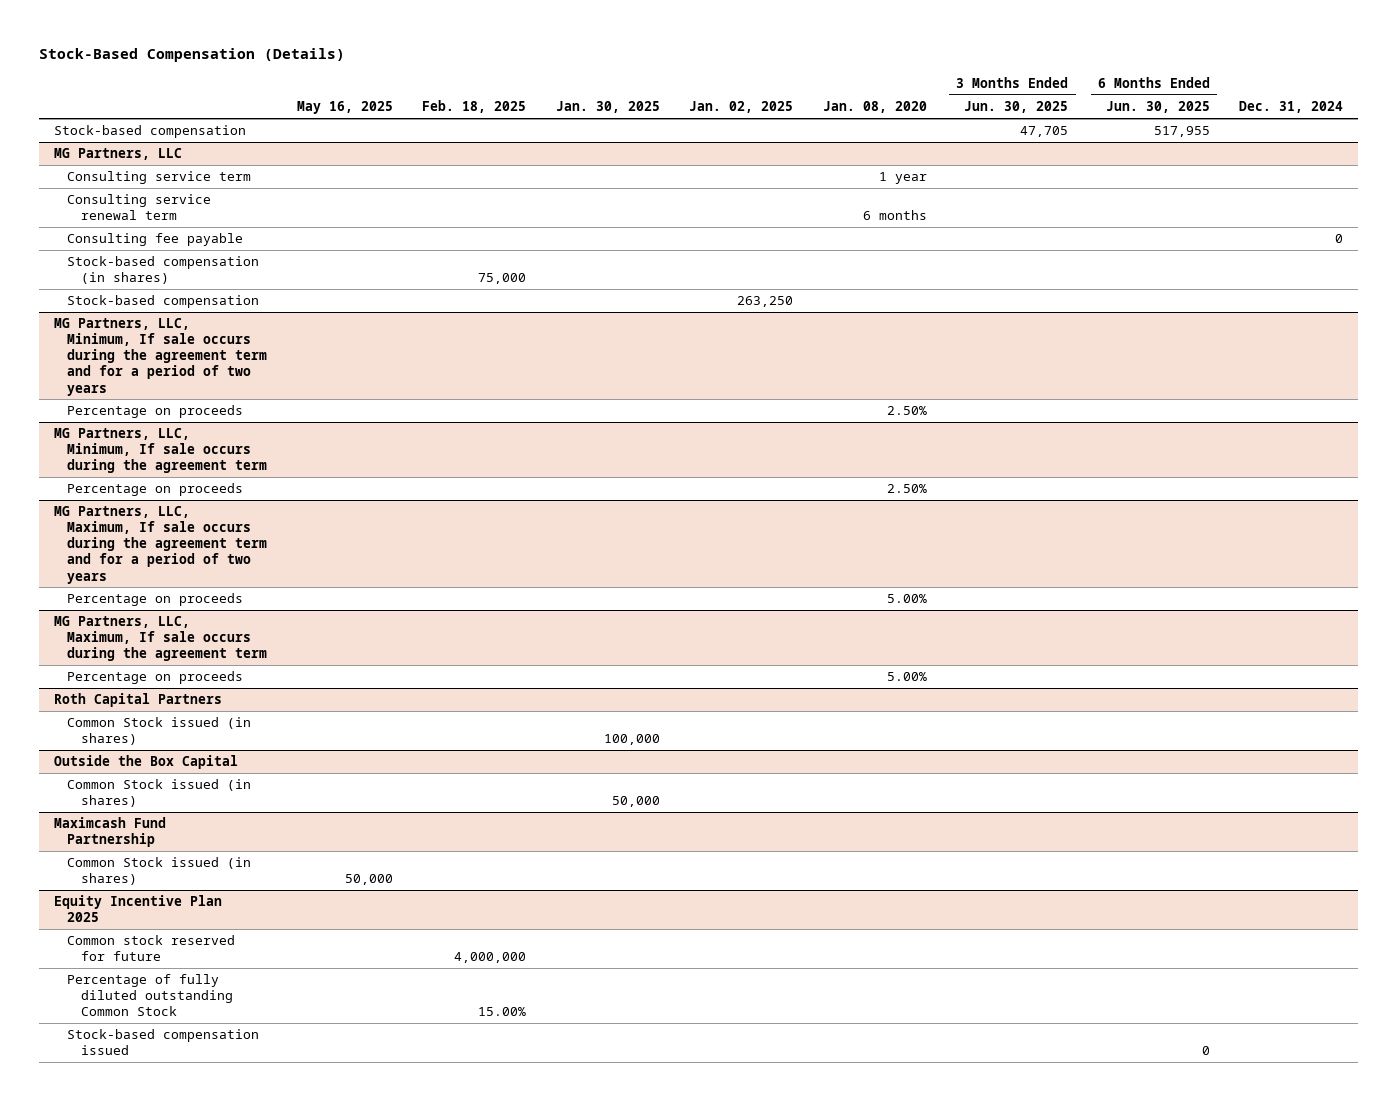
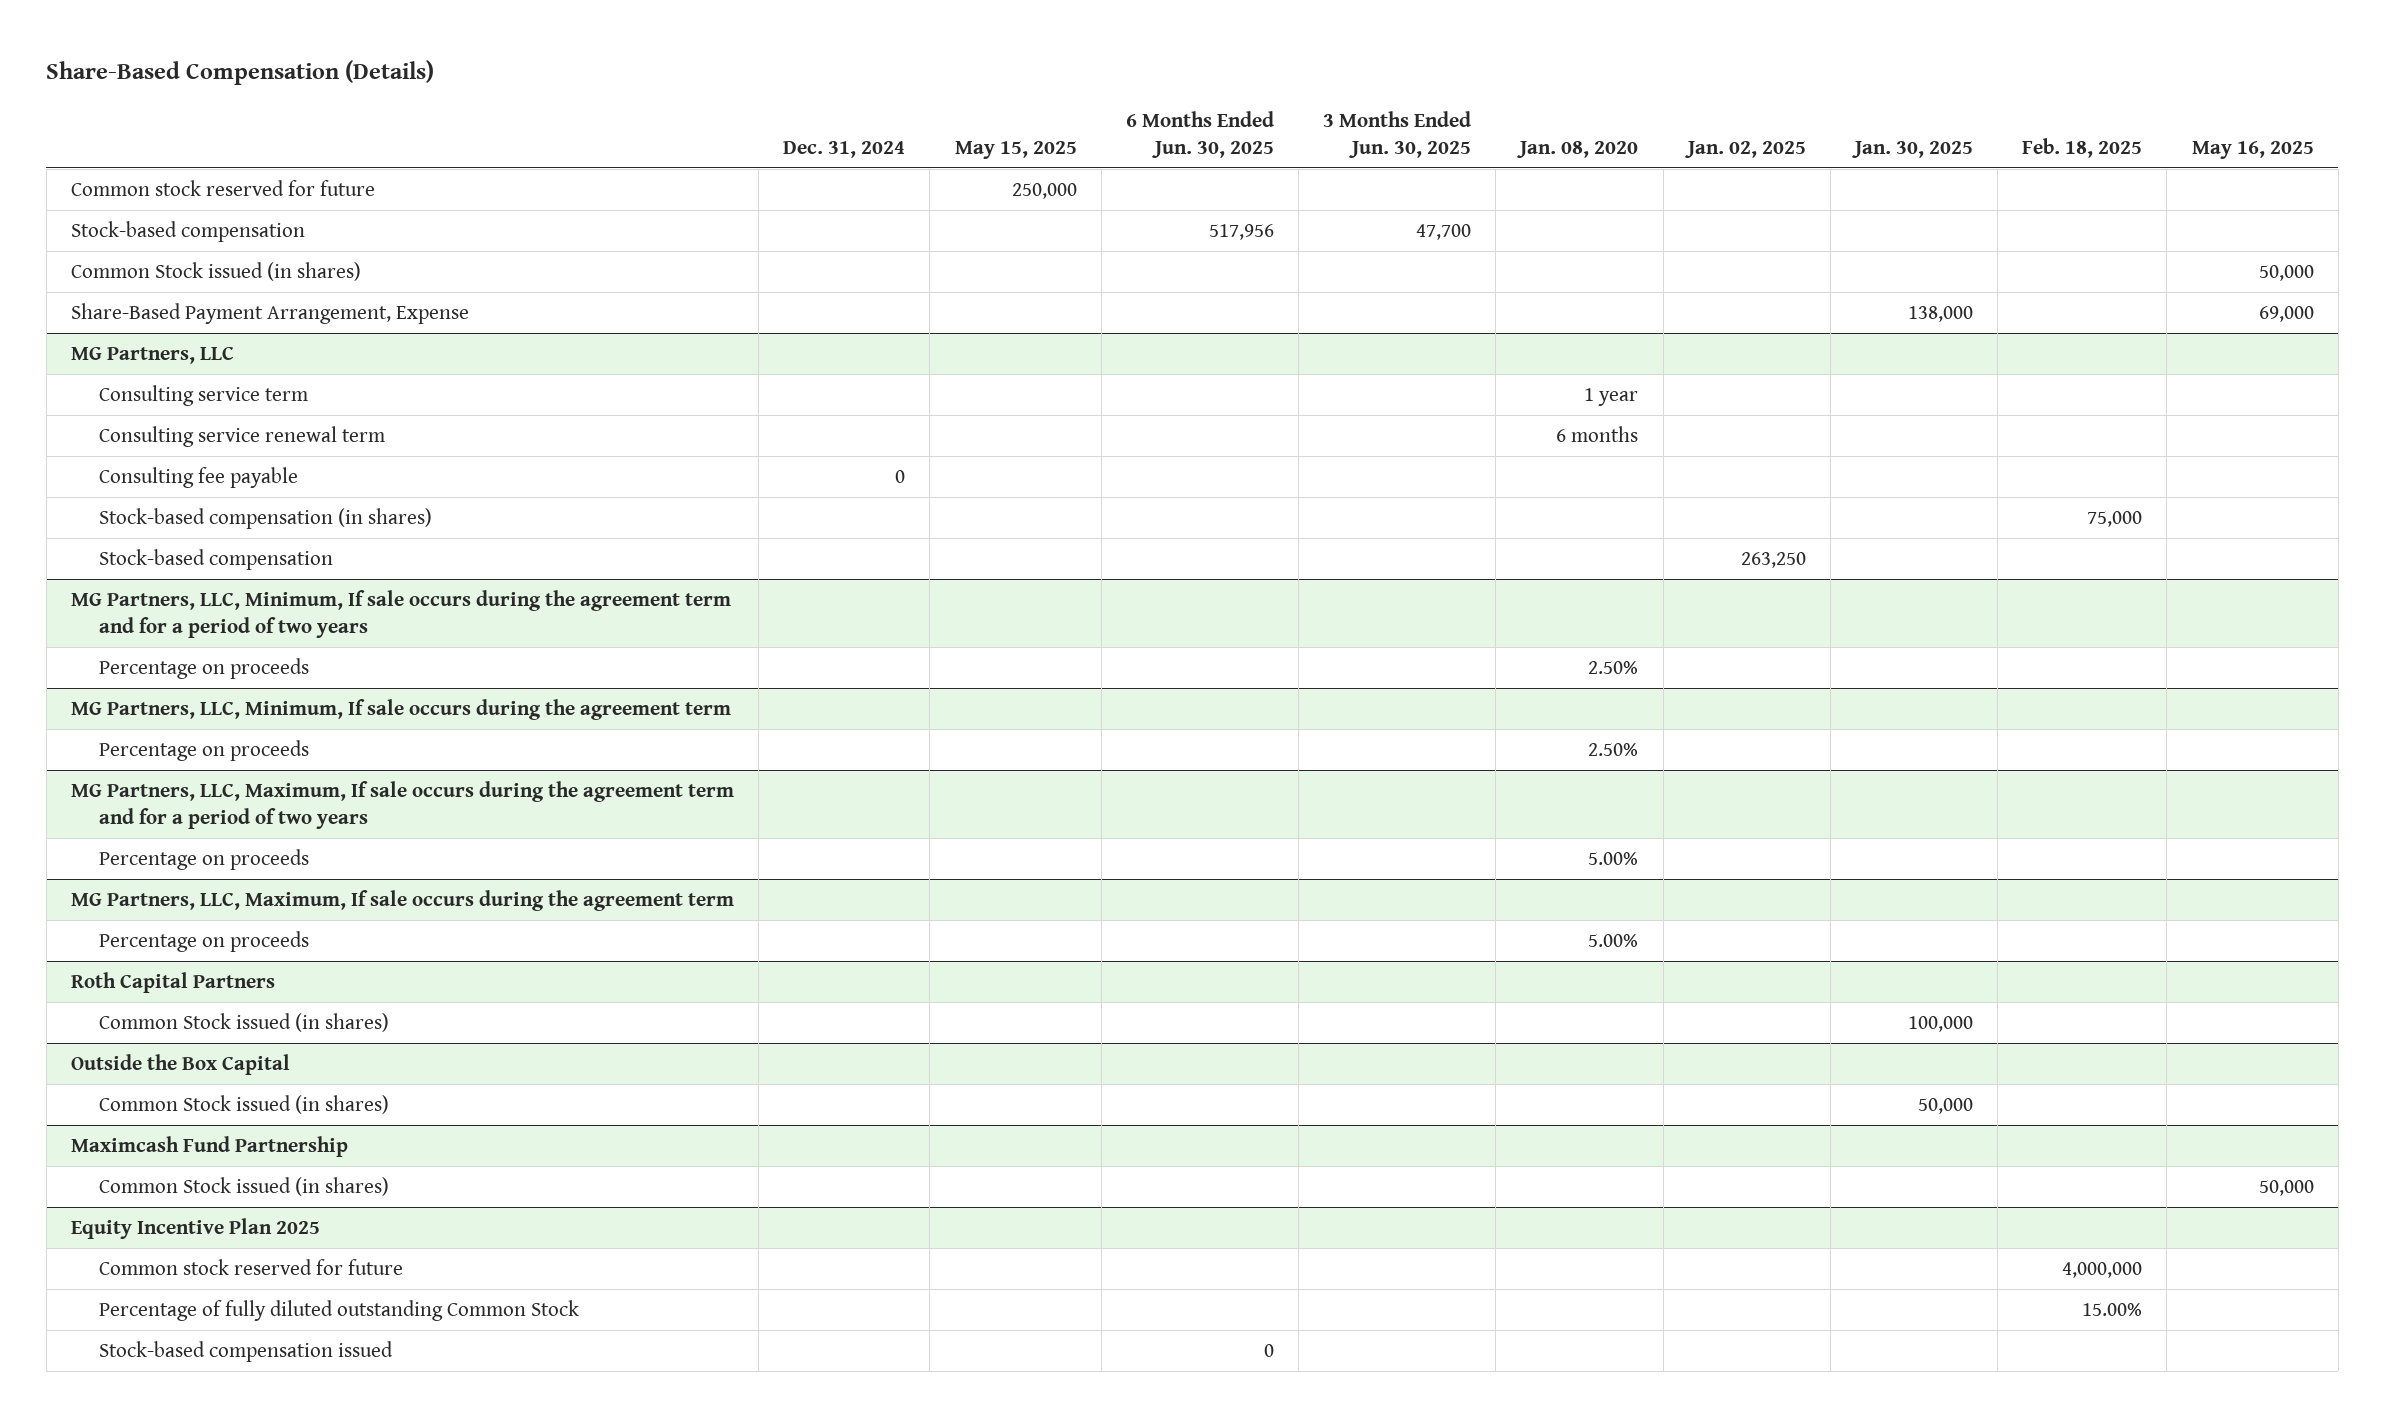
[39,48,346,63] Stock-Based Compensation (Details) -> [46,59,435,85] Share-Based Compensation (Details)
none -> [954,140,1077,159] May 15, 2025
none -> [71,179,376,196] Common stock reserved for future
[1020,126,1069,138] 47,705 -> [1416,223,1472,240] 47,700
[1153,126,1210,138] 517,955 -> [1208,223,1274,240] 517,956
none -> [71,261,362,281] Common Stock issued (in shares)
none -> [71,302,470,324] Share-Based Payment Arrangement, Expense

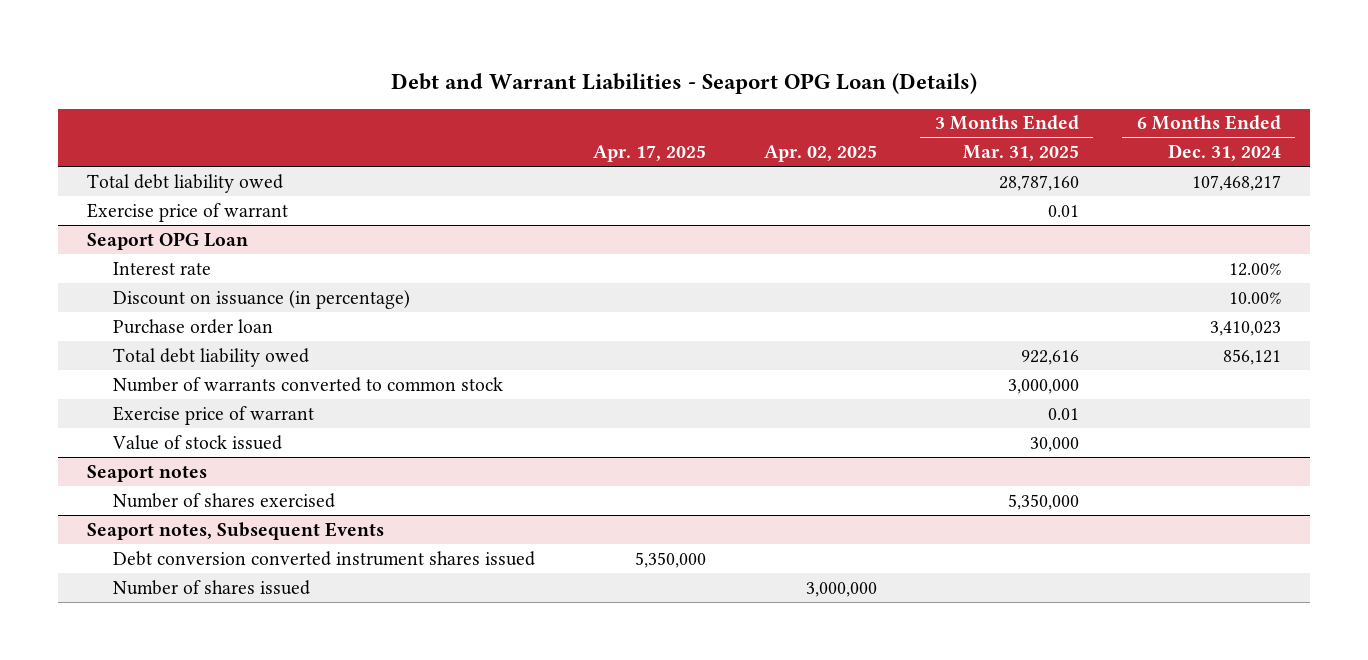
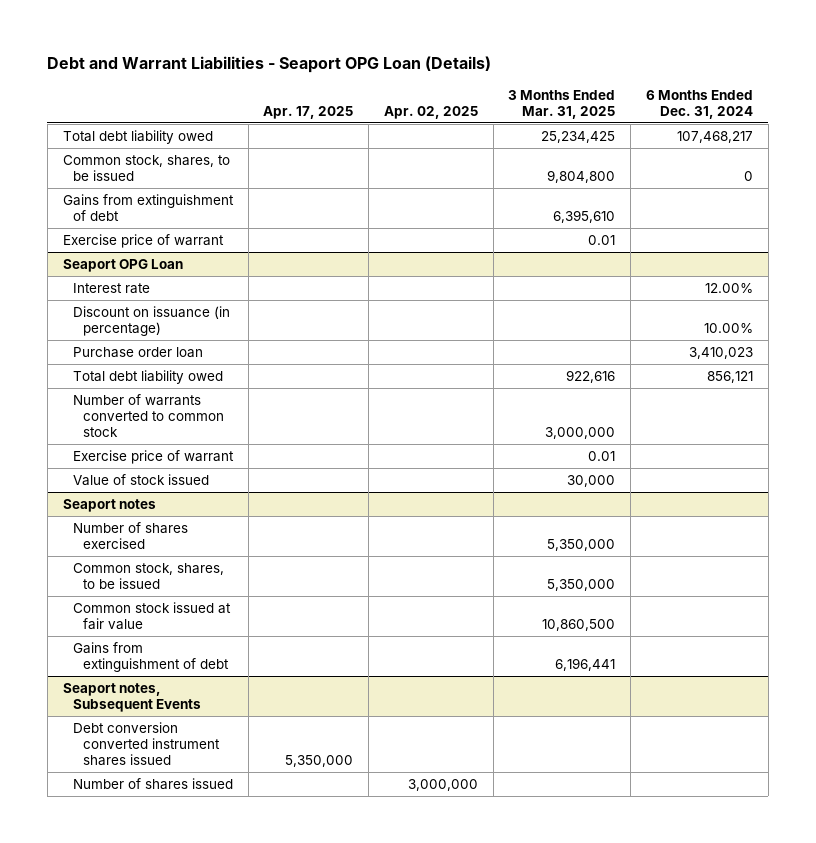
[998,174,1079,191] 28,787,160 -> [541,131,616,144] 25,234,425
none -> [62,155,230,182] Common stock, shares, to be issued
none -> [62,194,234,222] Gains from extinguishment of debt
none -> [72,563,224,590] Common stock, shares, to be issued
none -> [72,602,231,631] Common stock issued at fair value
none -> [72,642,229,673] Gains from extinguishment of debt

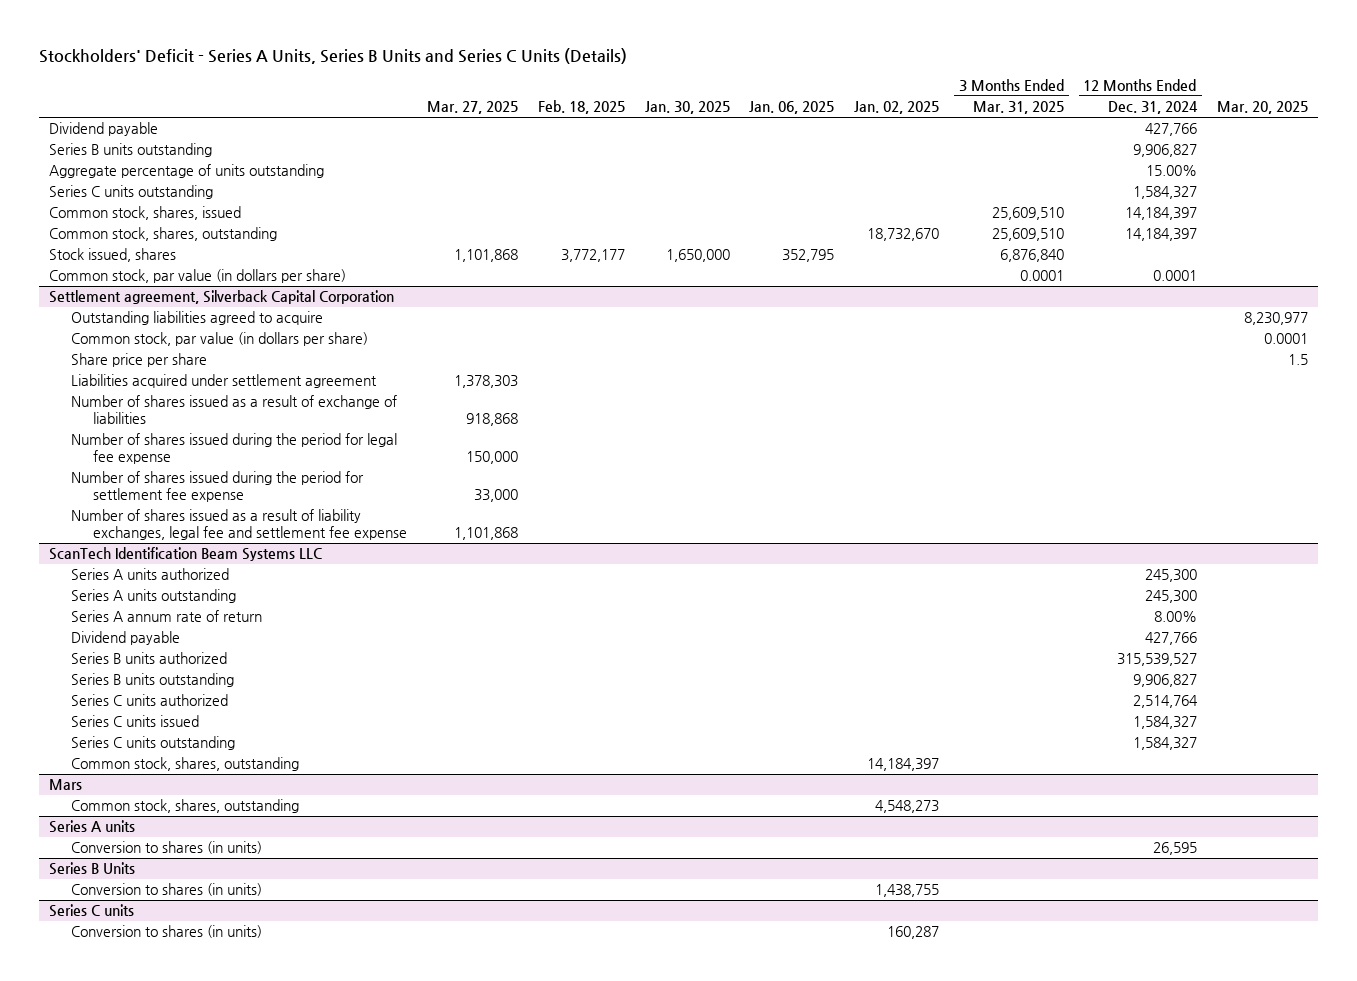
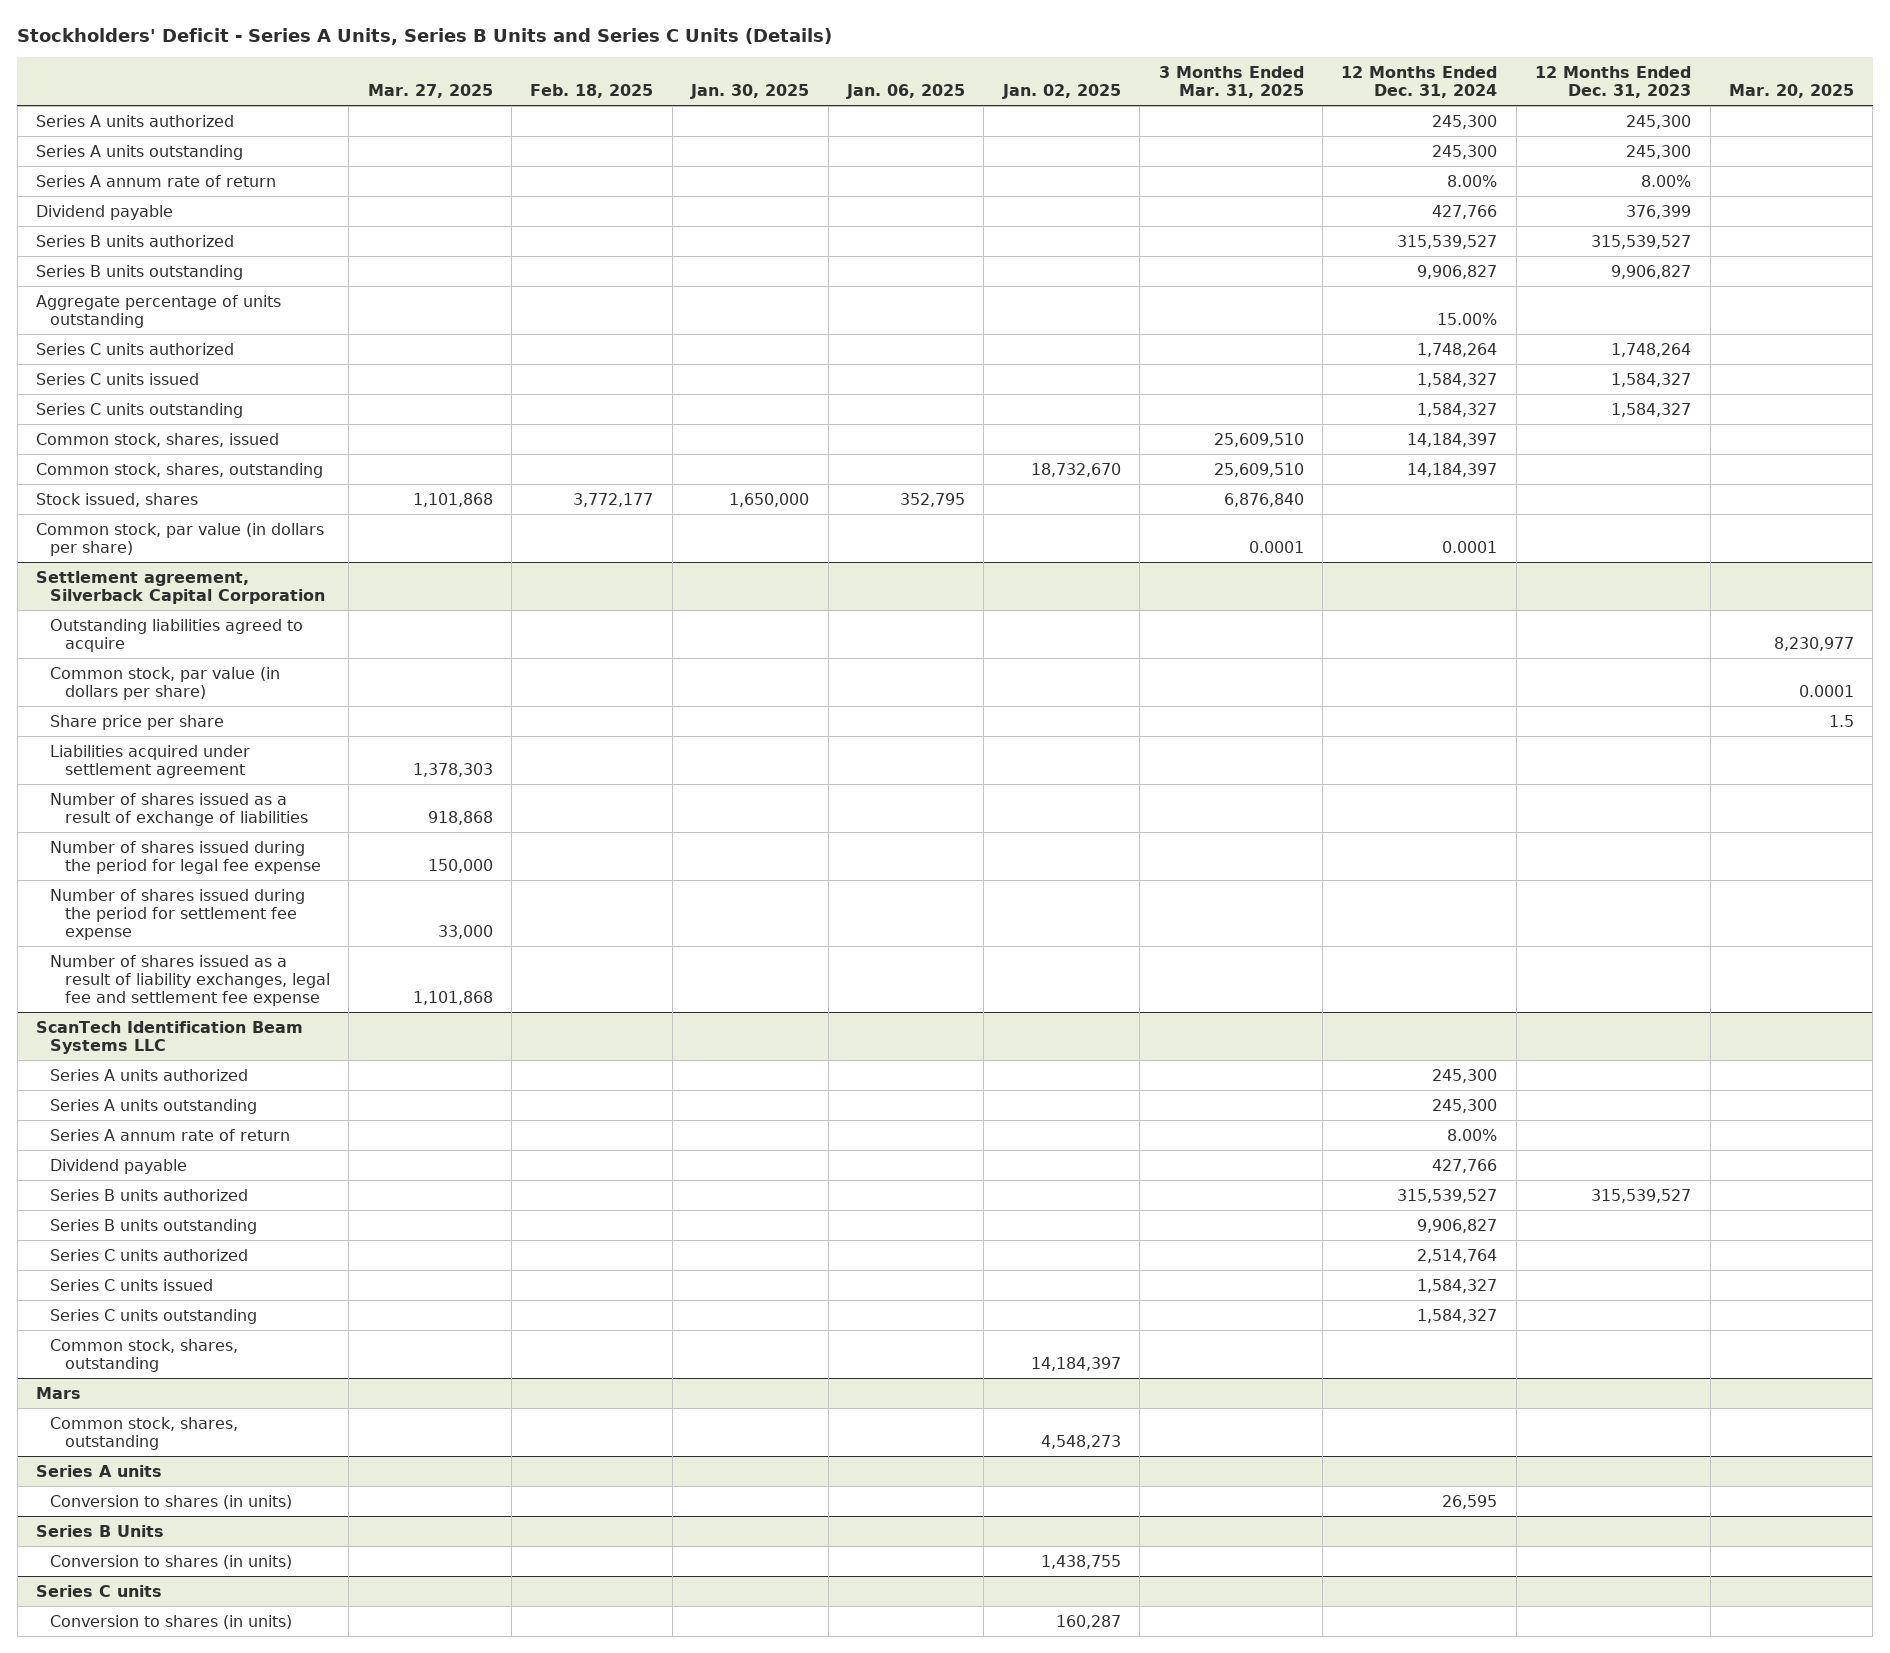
none -> [1535,66,1692,99] 12 Months Ended Dec. 31, 2023
none -> [36,114,235,127] Series A units authorized
none -> [36,144,244,160] Series A units outstanding
none -> [36,174,277,187] Series A annum rate of return
none -> [36,234,235,247] Series B units authorized
none -> [36,342,235,355] Series C units authorized
none -> [36,372,200,385] Series C units issued

